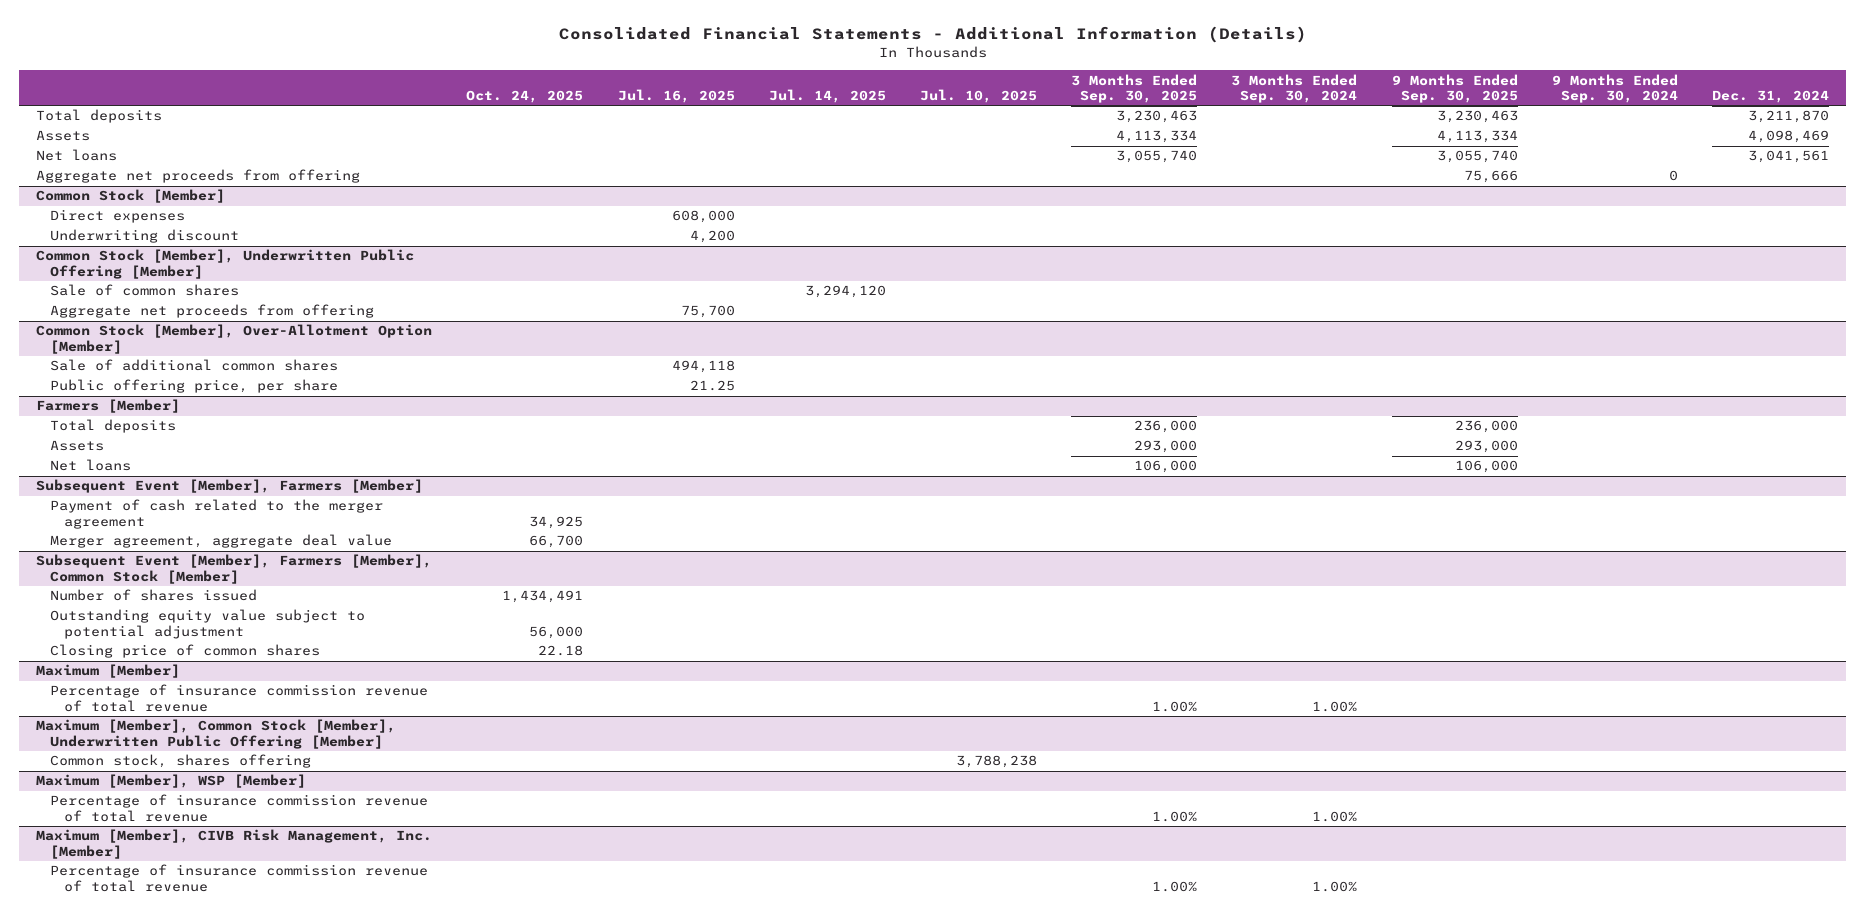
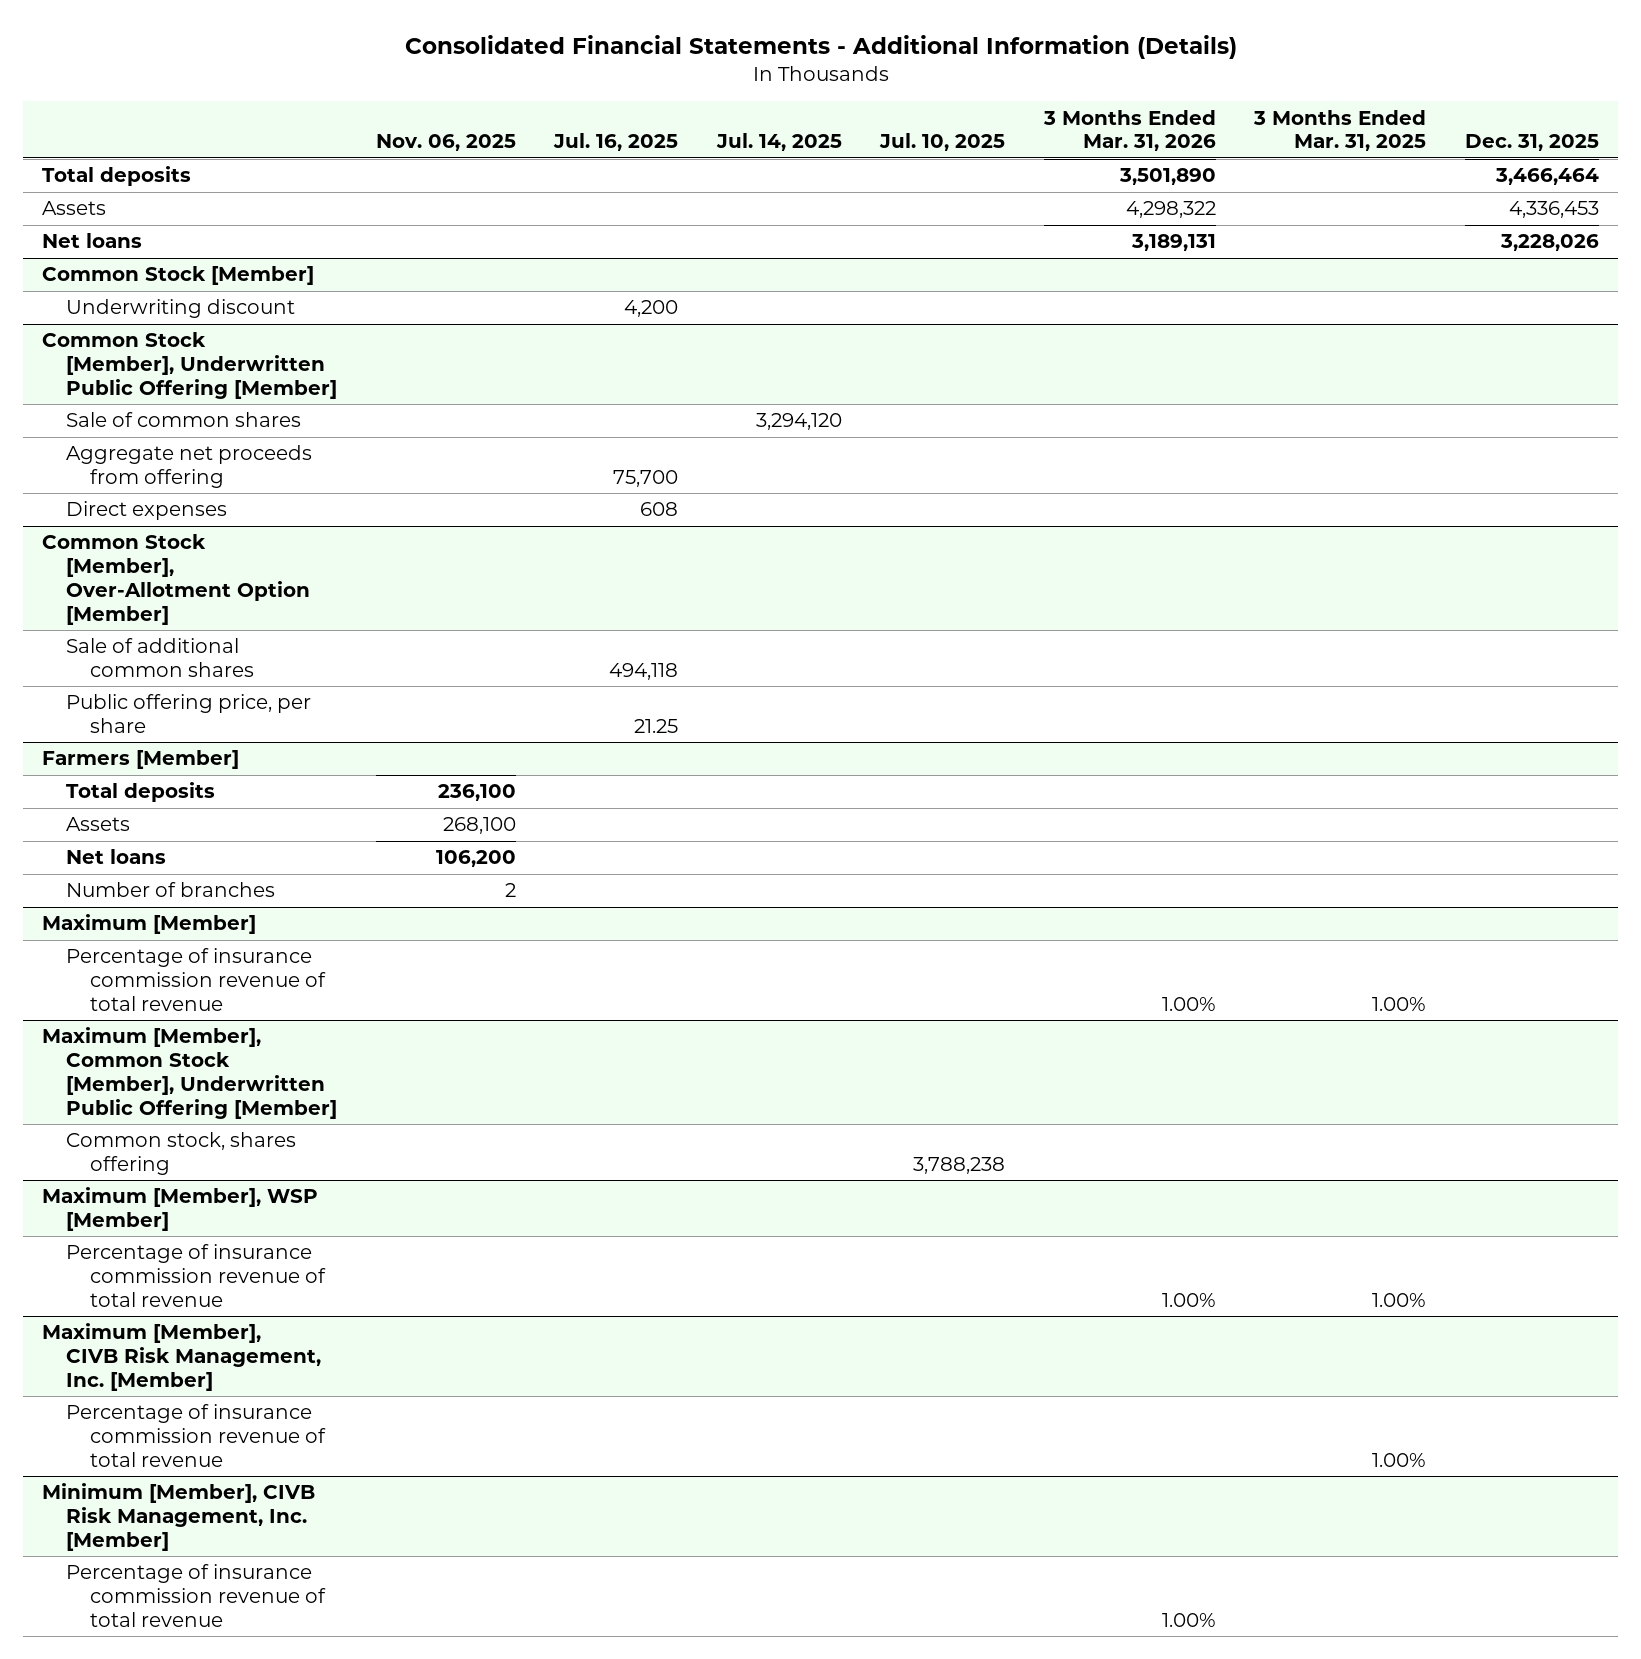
[466,89,584,103] Oct. 24, 2025 -> none
[1071,73,1198,103] 3 Months Ended Sep. 30, 2025 -> none
[1231,73,1358,103] 3 Months Ended Sep. 30, 2024 -> none
[1391,73,1518,103] 9 Months Ended Sep. 30, 2025 -> none
[1551,73,1678,103] 9 Months Ended Sep. 30, 2024 -> none
[1711,89,1829,103] Dec. 31, 2024 -> none
none -> [375,134,516,152] Nov. 06, 2025
none -> [1042,109,1216,152] 3 Months Ended Mar. 31, 2026
none -> [1253,109,1427,152] 3 Months Ended Mar. 31, 2025
none -> [1464,134,1599,152] Dec. 31, 2025
[36,169,361,184] Aggregate net proceeds from offering -> none
[49,209,185,224] Direct expenses -> none
none -> [66,501,228,521] Direct expenses
[36,479,424,494] Subsequent Event [Member], Farmers [Member] -> none
[49,499,383,529] Payment of cash related to the merger agreement -> none
[49,534,392,549] Merger agreement, aggregate deal value -> none
[36,554,433,584] Subsequent Event [Member], Farmers [Member], Common Stock [Member] -> none
[49,589,257,602] Number of shares issued -> none
[49,609,365,639] Outstanding equity value subject to potential adjustment -> none
[49,644,320,659] Closing price of common shares -> none
none -> [66,882,276,898] Number of branches
none -> [42,1483,316,1551] Minimum [Member], CIVB Risk Management, Inc. [Member]
none -> [66,1564,326,1627] Percentage of insurance commission revenue of total revenue

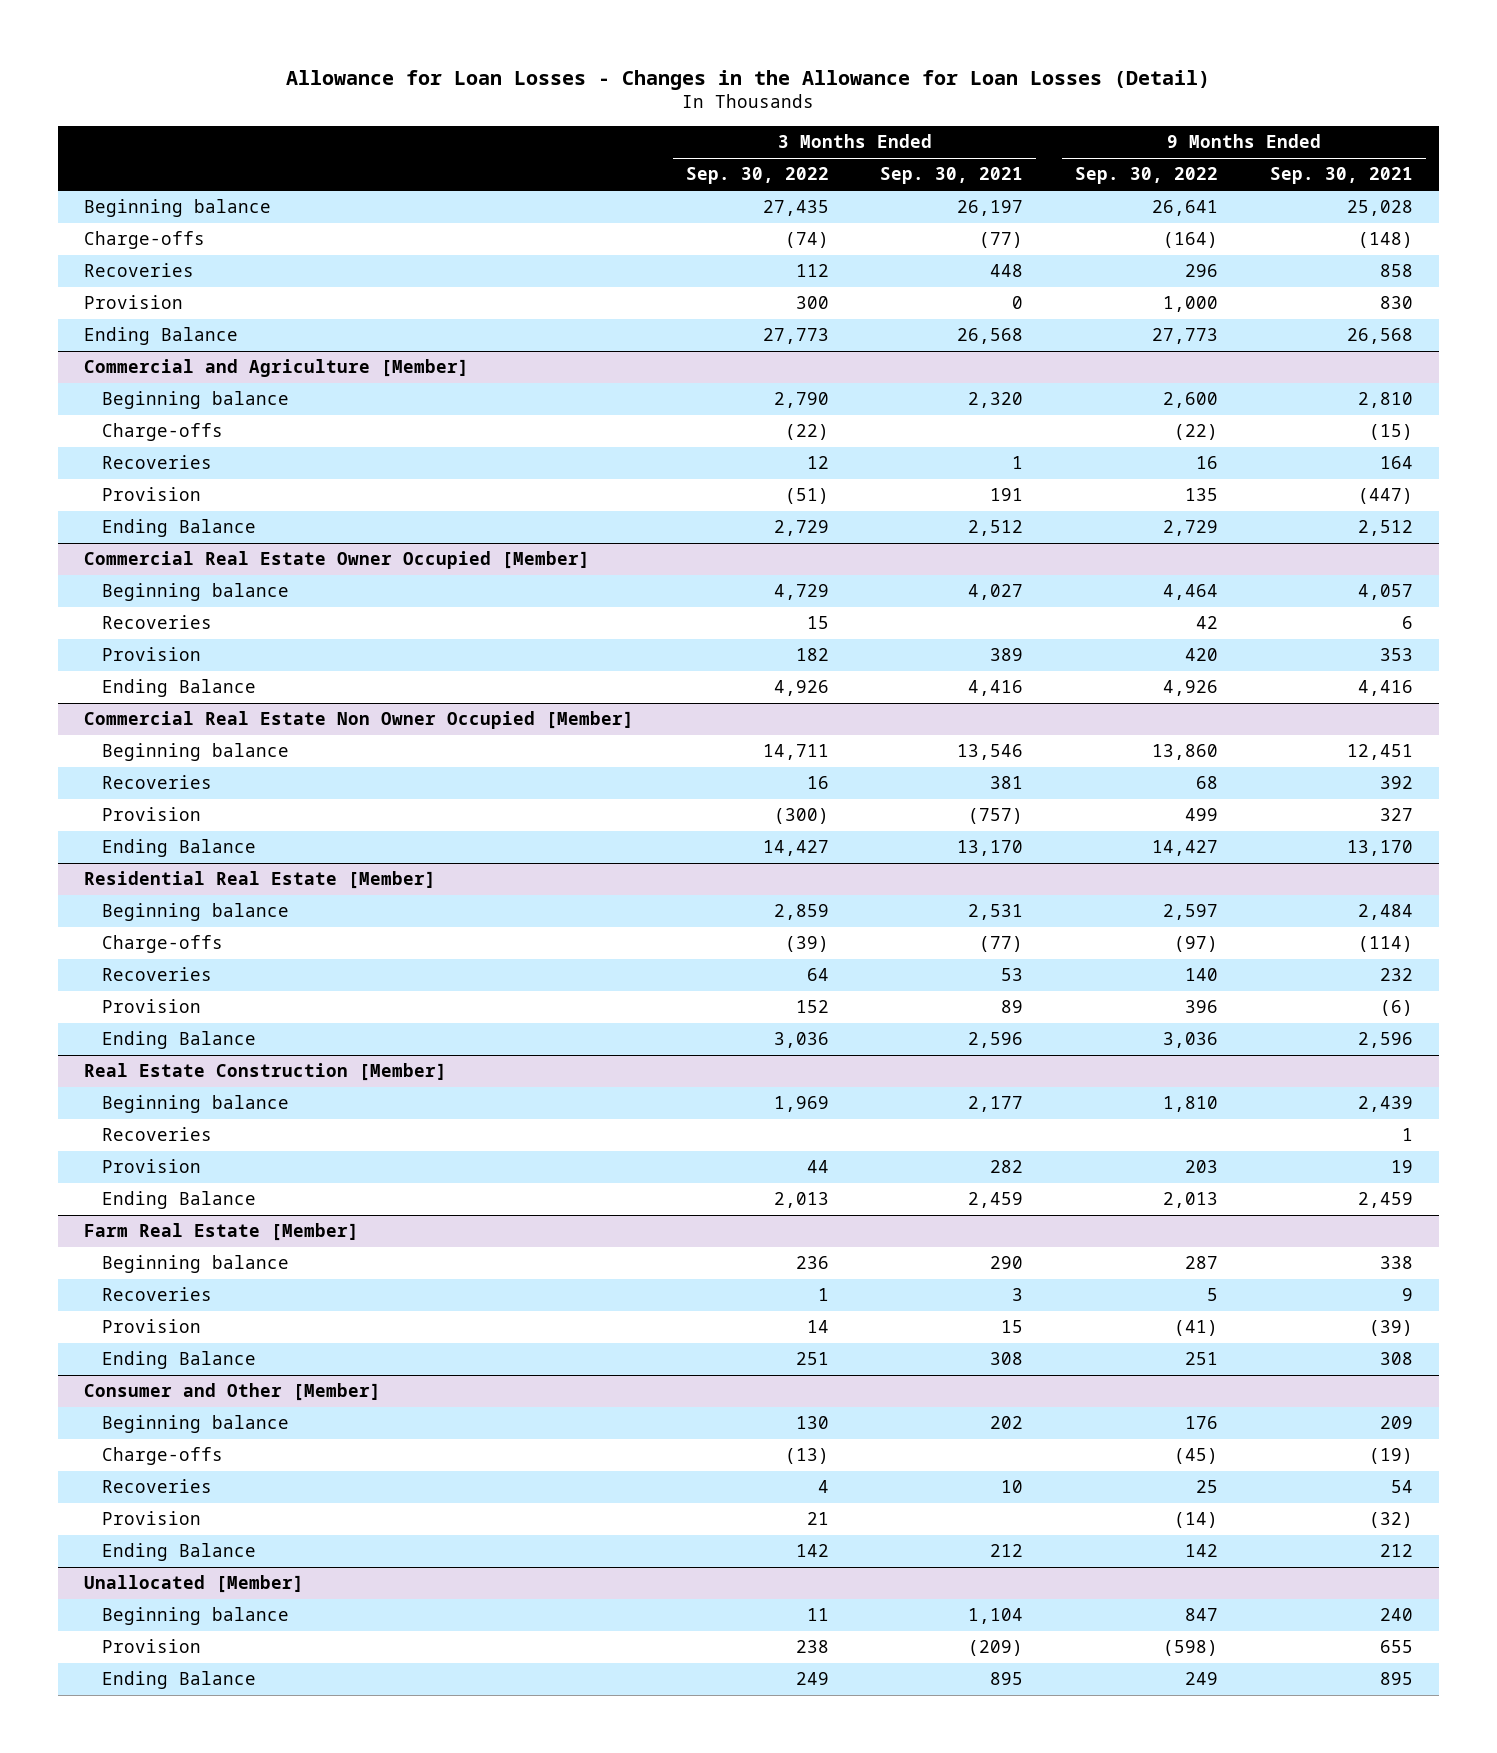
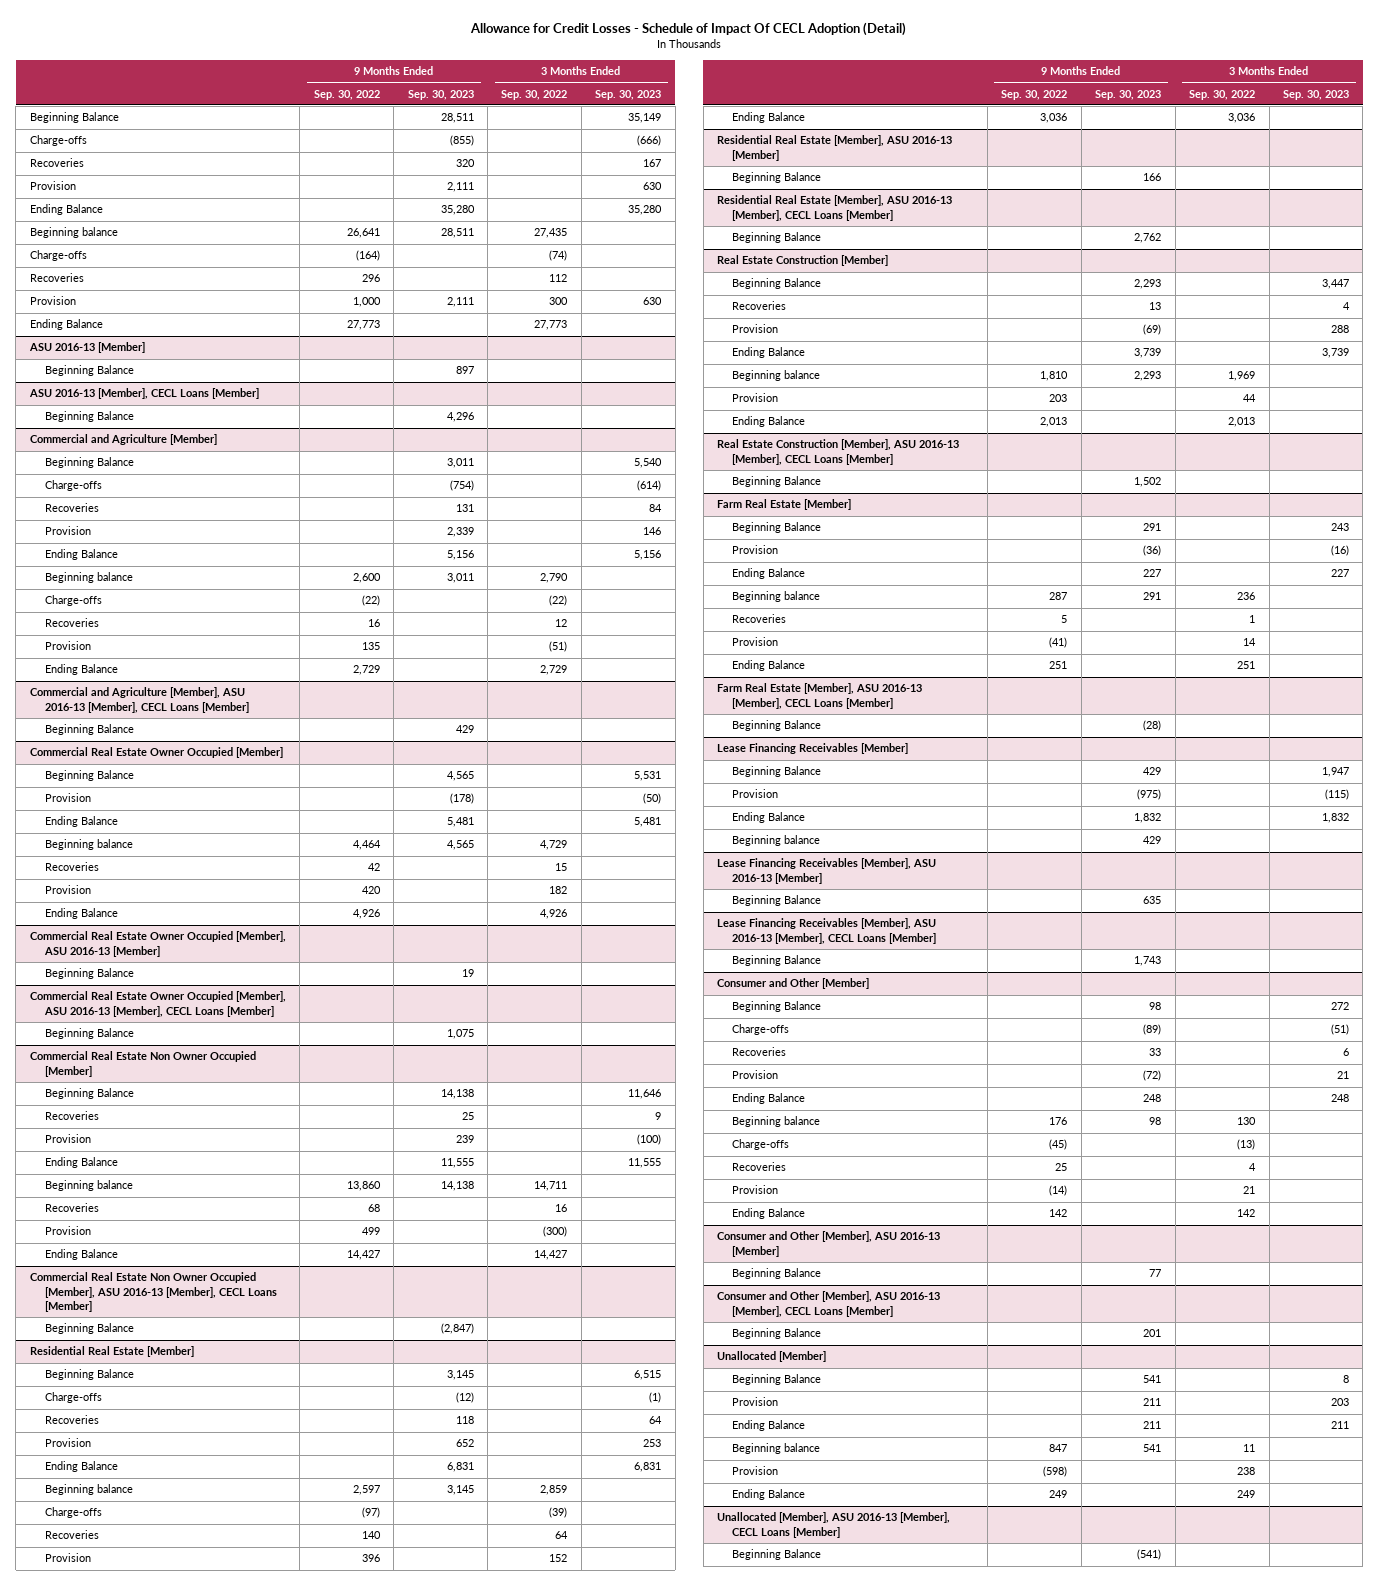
[286,70,1211,91] Allowance for Loan Losses - Changes in the Allowance for Loan Losses (Detail) -> [470,22,907,37] Allowance for Credit Losses - Schedule of Impact Of CECL Adoption (Detail)
[880,167,1024,185] Sep. 30, 2021 -> none
[1269,167,1413,185] Sep. 30, 2021 -> none
none -> [407,89,474,100] Sep. 30, 2023
none -> [595,89,662,100] Sep. 30, 2023
none -> [29,112,119,124] Beginning Balance
none -> [29,135,87,147] Charge-offs
none -> [29,158,84,168] Recoveries
none -> [29,181,76,191] Provision
none -> [29,204,103,216] Ending Balance
none -> [28,342,145,354] ASU 2016-13 [Member]
none -> [44,365,134,377] Beginning Balance
none -> [28,388,259,400] ASU 2016-13 [Member], CECL Loans [Member]
none -> [44,411,134,423] Beginning Balance
none -> [44,457,134,469] Beginning Balance
none -> [44,480,102,492] Charge-offs
none -> [44,503,99,513] Recoveries
none -> [44,526,91,536] Provision
none -> [44,549,118,561] Ending Balance
none -> [29,687,249,713] Commercial and Agriculture [Member], ASU 2016-13 [Member], CECL Loans [Member]
none -> [44,724,134,736] Beginning Balance
none -> [44,770,134,782] Beginning Balance
none -> [44,793,91,803] Provision
none -> [44,816,118,828] Ending Balance
none -> [29,931,286,957] Commercial Real Estate Owner Occupied [Member], ASU 2016-13 [Member]
none -> [44,968,134,980] Beginning Balance
none -> [29,991,286,1017] Commercial Real Estate Owner Occupied [Member], ASU 2016-13 [Member], CECL Loans [Member]
none -> [44,1028,134,1040] Beginning Balance
none -> [44,1088,134,1100] Beginning Balance
none -> [44,1111,99,1121] Recoveries
none -> [44,1134,91,1144] Provision
none -> [44,1157,118,1169] Ending Balance
none -> [29,1272,277,1312] Commercial Real Estate Non Owner Occupied [Member], ASU 2016-13 [Member], CECL Loans [Member]
none -> [44,1323,134,1335] Beginning Balance
none -> [44,1369,134,1381] Beginning Balance
none -> [44,1392,102,1404] Charge-offs
none -> [44,1415,99,1425] Recoveries
none -> [44,1438,91,1448] Provision
none -> [44,1461,118,1473] Ending Balance
none -> [717,135,953,161] Residential Real Estate [Member], ASU 2016-13 [Member]
none -> [732,172,822,184] Beginning Balance
none -> [717,195,953,221] Residential Real Estate [Member], ASU 2016-13 [Member], CECL Loans [Member]
none -> [732,232,822,244] Beginning Balance
none -> [732,278,822,290] Beginning Balance
none -> [732,324,779,334] Provision
none -> [732,347,806,359] Ending Balance
[101,1095,289,1114] Beginning balance -> [732,370,821,382] Beginning balance
none -> [717,439,960,465] Real Estate Construction [Member], ASU 2016-13 [Member], CECL Loans [Member]
none -> [732,476,822,488] Beginning Balance
none -> [732,522,822,534] Beginning Balance
none -> [732,545,779,555] Provision
none -> [732,568,806,580] Ending Balance
none -> [717,683,923,709] Farm Real Estate [Member], ASU 2016-13 [Member], CECL Loans [Member]
none -> [732,720,822,732] Beginning Balance
none -> [717,743,909,755] Lease Financing Receivables [Member]
none -> [732,766,822,778] Beginning Balance
none -> [732,789,779,799] Provision
none -> [732,812,806,824] Ending Balance
none -> [732,835,821,847] Beginning balance
none -> [717,858,937,884] Lease Financing Receivables [Member], ASU 2016-13 [Member]
none -> [732,895,822,907] Beginning Balance
none -> [717,918,937,944] Lease Financing Receivables [Member], ASU 2016-13 [Member], CECL Loans [Member]
none -> [732,955,822,967] Beginning Balance
none -> [732,1001,822,1013] Beginning Balance
none -> [732,1024,790,1036] Charge-offs
none -> [732,1047,787,1057] Recoveries
none -> [732,1070,779,1080] Provision
none -> [732,1093,806,1105] Ending Balance
none -> [717,1231,941,1257] Consumer and Other [Member], ASU 2016-13 [Member]
none -> [732,1268,822,1280] Beginning Balance
none -> [717,1291,941,1317] Consumer and Other [Member], ASU 2016-13 [Member], CECL Loans [Member]
none -> [732,1328,822,1340] Beginning Balance
none -> [732,1374,822,1386] Beginning Balance
none -> [732,1397,779,1407] Provision
none -> [732,1420,806,1432] Ending Balance
none -> [717,1512,951,1538] Unallocated [Member], ASU 2016-13 [Member], CECL Loans [Member]
none -> [732,1549,822,1561] Beginning Balance

